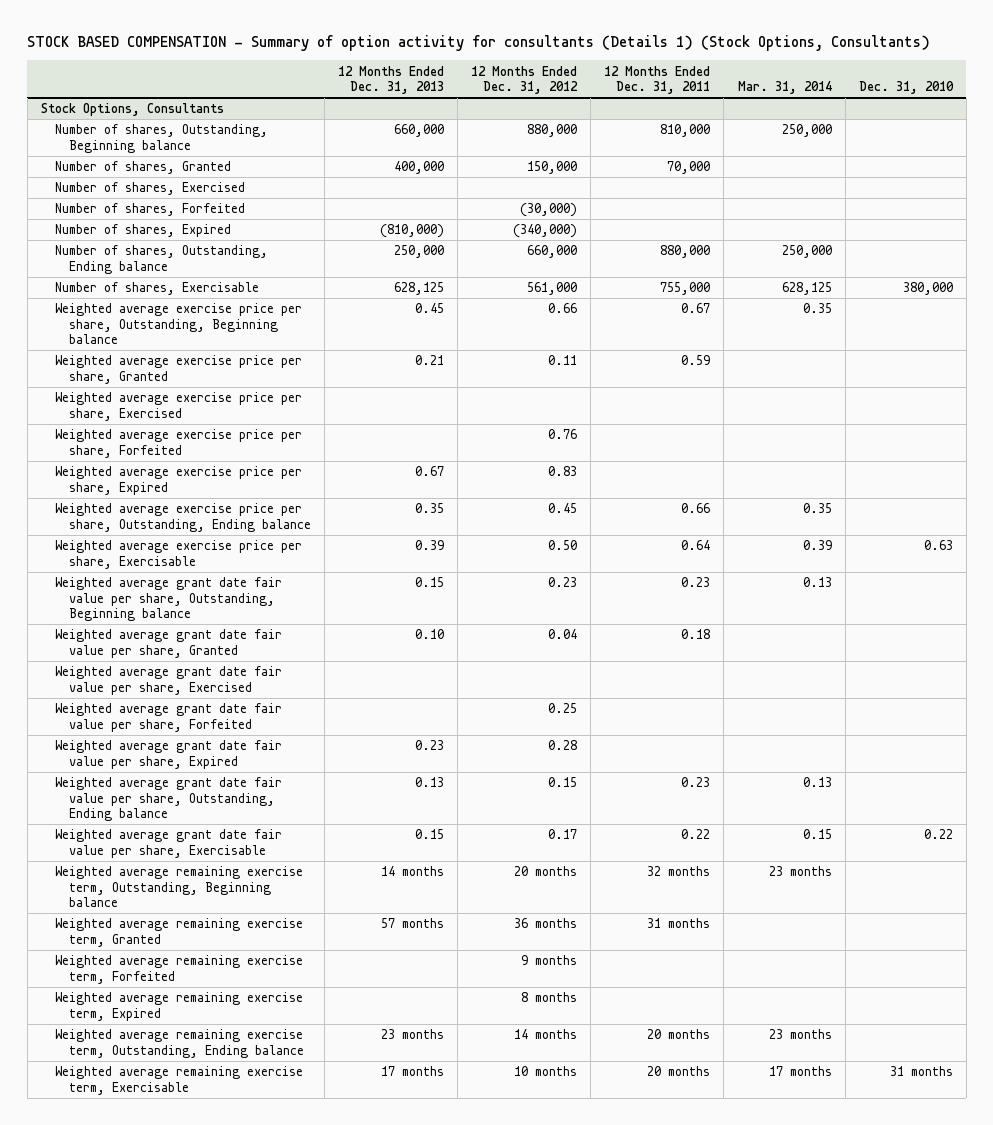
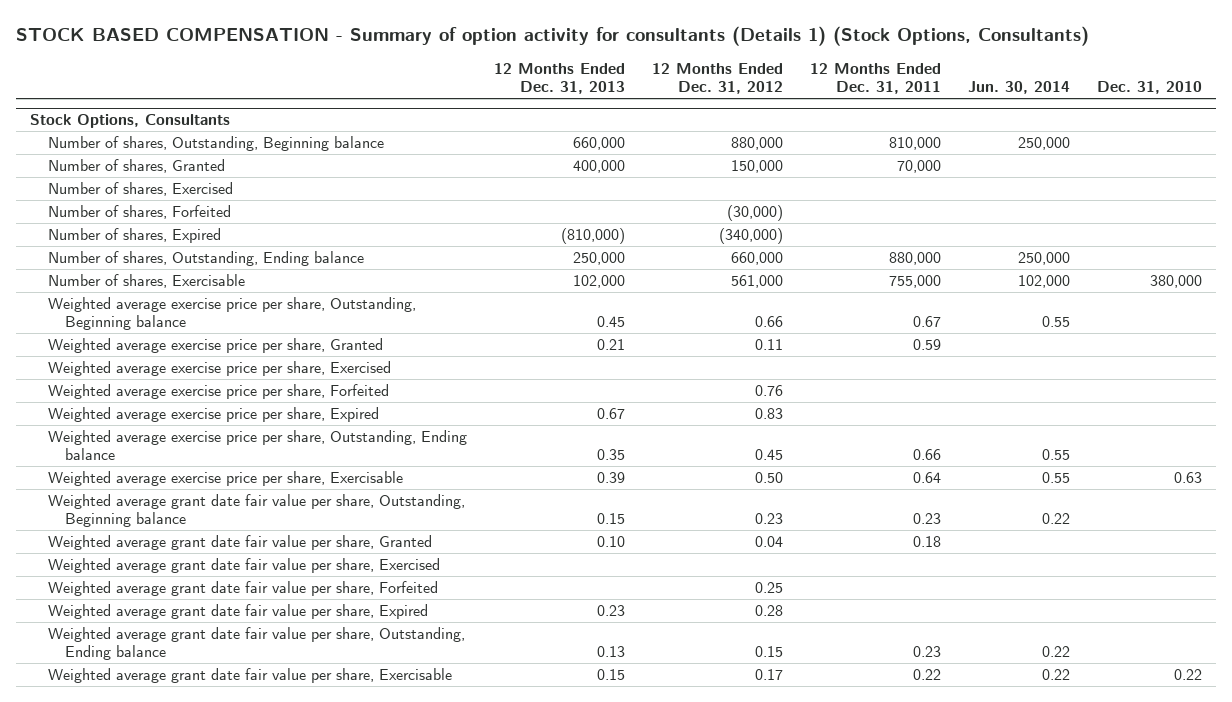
[737,80,832,94] Mar. 31, 2014 -> none
none -> [968,81,1071,95] Jun. 30, 2014
[393,282,444,296] 628,125 -> [572,274,625,288] 102,000
[54,866,303,907] Weighted average remaining exercise term, Outstanding, Beginning balance -> none
[54,918,303,947] Weighted average remaining exercise term, Granted -> none
[54,955,303,984] Weighted average remaining exercise term, Forfeited -> none
[54,992,303,1021] Weighted average remaining exercise term, Expired -> none
[54,1029,304,1058] Weighted average remaining exercise term, Outstanding, Ending balance -> none
[54,1066,303,1095] Weighted average remaining exercise term, Exercisable -> none

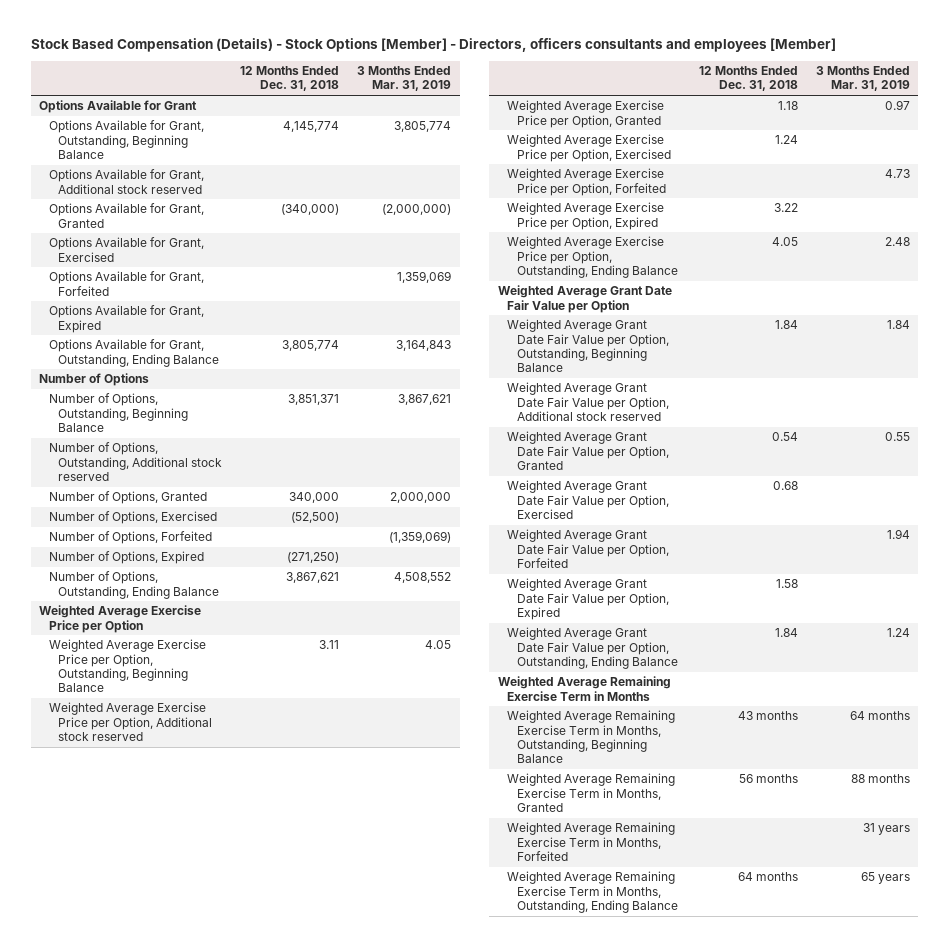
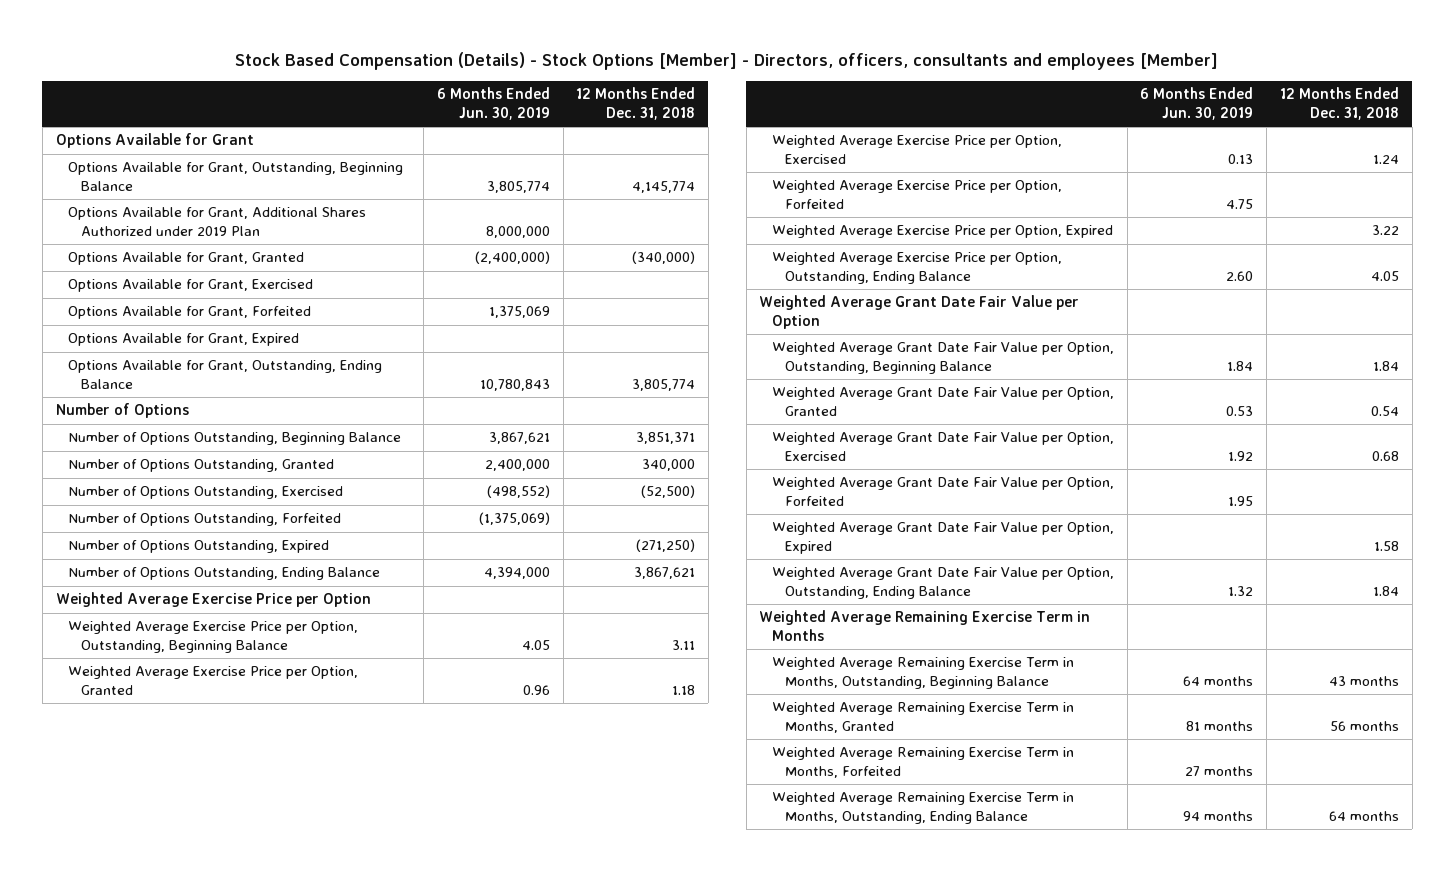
[30,37,836,52] Stock Based Compensation (Details) - Stock Options [Member] - Directors, officers consultants and employees [Member] -> [235,51,1219,70] Stock Based Compensation (Details) - Stock Options [Member] - Directors, officers, consultants and employees [Member]
[356,66,451,92] 3 Months Ended Mar. 31, 2019 -> none
none -> [436,87,550,120] 6 Months Ended Jun. 30, 2019
[48,169,204,194] Options Available for Grant, Additional stock reserved -> none
none -> [68,207,367,237] Options Available for Grant, Additional Shares Authorized under 2019 Plan
[48,442,223,481] Number of Options, Outstanding, Additional stock reserved -> none
[48,393,189,432] Number of Options, Outstanding, Beginning Balance -> [68,432,402,446] Number of Options Outstanding, Beginning Balance
[48,491,207,505] Number of Options, Granted -> [68,459,335,473] Number of Options Outstanding, Granted
[48,511,217,525] Number of Options, Exercised -> [68,486,344,500] Number of Options Outstanding, Exercised
[48,531,212,545] Number of Options, Forfeited -> [68,513,342,527] Number of Options Outstanding, Forfeited
[48,551,204,565] Number of Options, Expired -> [68,540,330,554] Number of Options Outstanding, Expired
[48,571,220,599] Number of Options, Outstanding, Ending Balance -> [68,567,381,581] Number of Options Outstanding, Ending Balance
[48,702,213,741] Weighted Average Exercise Price per Option, Additional stock reserved -> none
[507,382,669,421] Weighted Average Grant Date Fair Value per Option, Additional stock reserved -> none

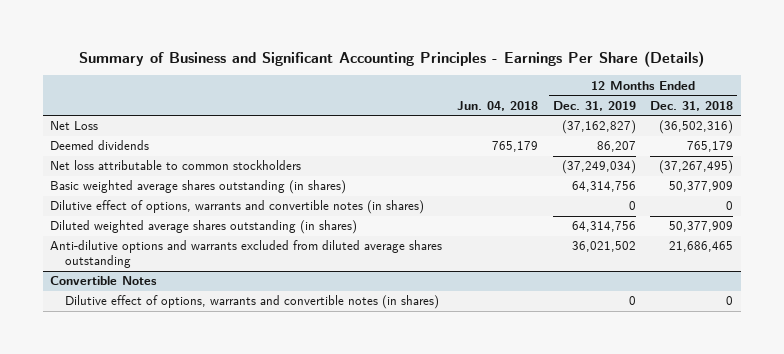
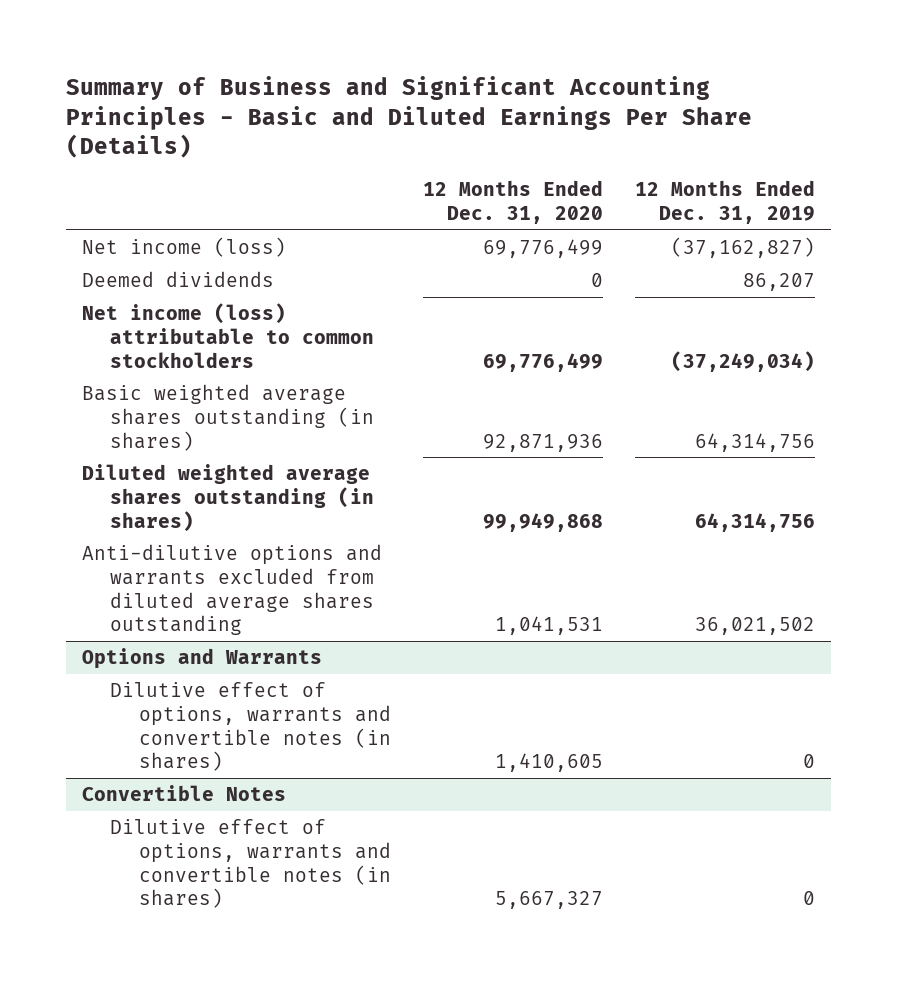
[78,50,704,67] Summary of Business and Significant Accounting Principles - Earnings Per Share (Details) -> [65,76,752,159] Summary of Business and Significant Accounting Principles - Basic and Diluted Earnings Per Share (Details)
[456,100,538,111] Jun. 04, 2018 -> none
[650,100,734,111] Dec. 31, 2018 -> none
none -> [422,180,603,225] 12 Months Ended Dec. 31, 2020
[50,121,99,131] Net Loss -> [81,236,286,257] Net income (loss)
[50,160,302,171] Net loss attributable to common stockholders -> [81,302,375,368] Net income (loss) attributable to common stockholders
[50,200,425,215] Dilutive effect of options, warrants and convertible notes (in shares) -> none
none -> [81,647,322,669] Options and Warrants
none -> [110,681,391,772] Dilutive effect of options, warrants and convertible notes (in shares)

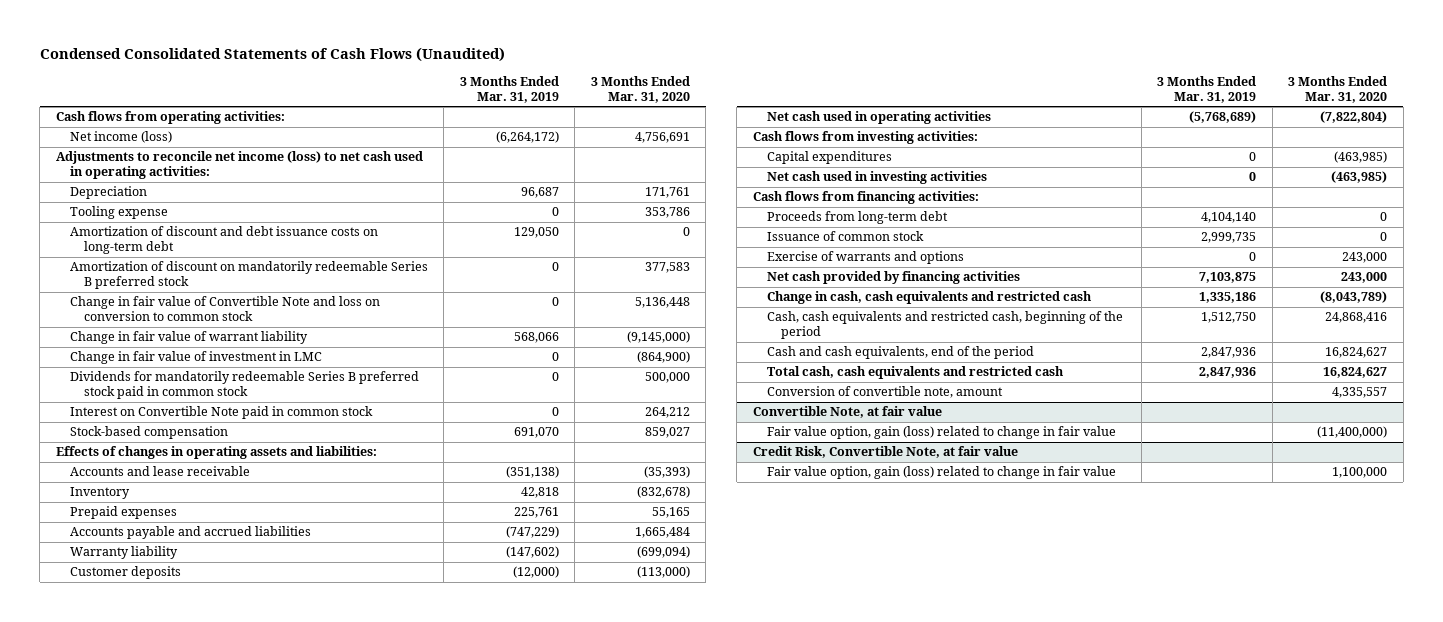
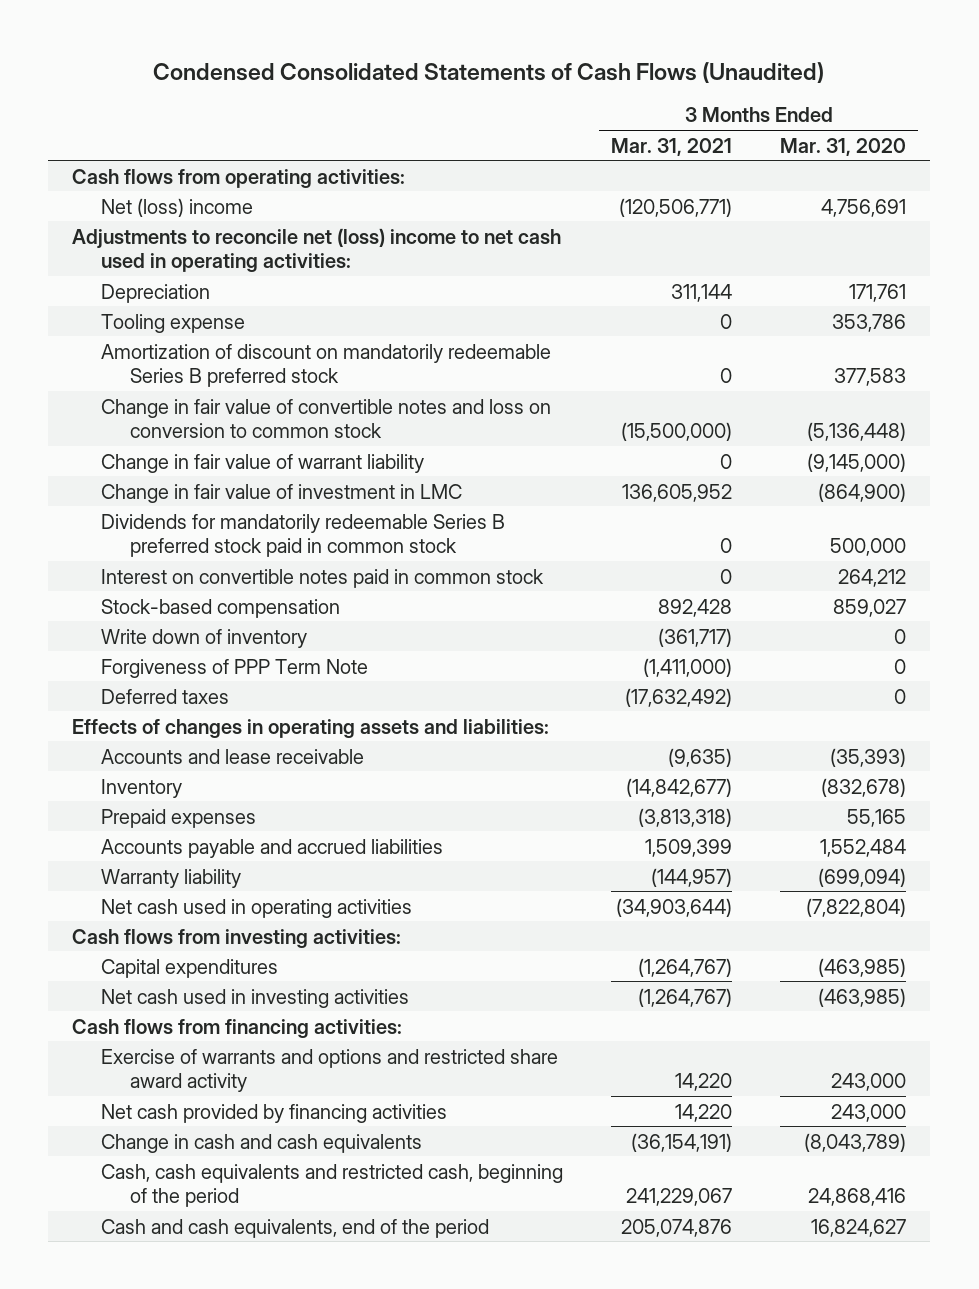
[459,75,559,104] 3 Months Ended Mar. 31, 2019 -> none
none -> [611,137,733,156] Mar. 31, 2021
[69,131,172,144] Net income (loss) -> [101,197,254,217] Net (loss) income
[55,151,423,180] Adjustments to reconcile net income (loss) to net cash used in operating activities: -> [72,227,562,273] Adjustments to reconcile net (loss) income to net cash used in operating activities:
[69,226,378,255] Amortization of discount and debt issuance costs on long-term debt -> none
[69,296,380,322] Change in fair value of Convertible Note and loss on conversion to common stock -> [101,398,552,439] Change in fair value of convertible notes and loss on conversion to common stock
[634,297,690,309] 5,136,448 -> [807,422,907,442] (5,136,448)
[69,406,373,420] Interest on Convertible Note paid in common stock -> [101,568,545,588] Interest on convertible notes paid in common stock
none -> [101,628,308,648] Write down of inventory
none -> [101,658,369,678] Forgiveness of PPP Term Note
none -> [101,688,230,704] Deferred taxes
[634,527,690,539] 1,665,484 -> [820,838,907,857] 1,552,484
[69,566,181,580] Customer deposits -> none
[767,211,949,225] Proceeds from long-term debt -> none
[767,231,925,242] Issuance of common stock -> none
[767,251,965,265] Exercise of warrants and options -> [101,1048,559,1093] Exercise of warrants and options and restricted share award activity
[767,291,1093,305] Change in cash, cash equivalents and restricted cash -> [101,1133,423,1153] Change in cash and cash equivalents
[767,366,1065,380] Total cash, cash equivalents and restricted cash -> none
[767,386,1004,399] Conversion of convertible note, amount -> none
[752,406,942,419] Convertible Note, at fair value -> none
[767,426,1117,440] Fair value option, gain (loss) related to change in fair value -> none
[752,446,1018,459] Credit Risk, Convertible Note, at fair value -> none
[767,466,1117,480] Fair value option, gain (loss) related to change in fair value -> none

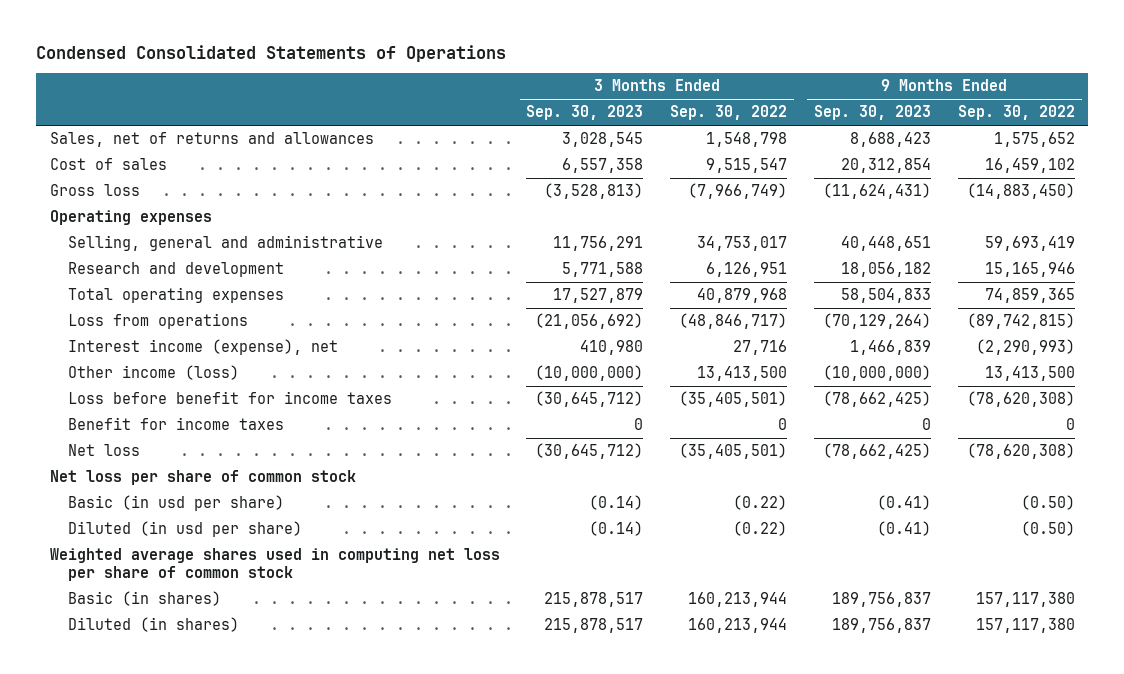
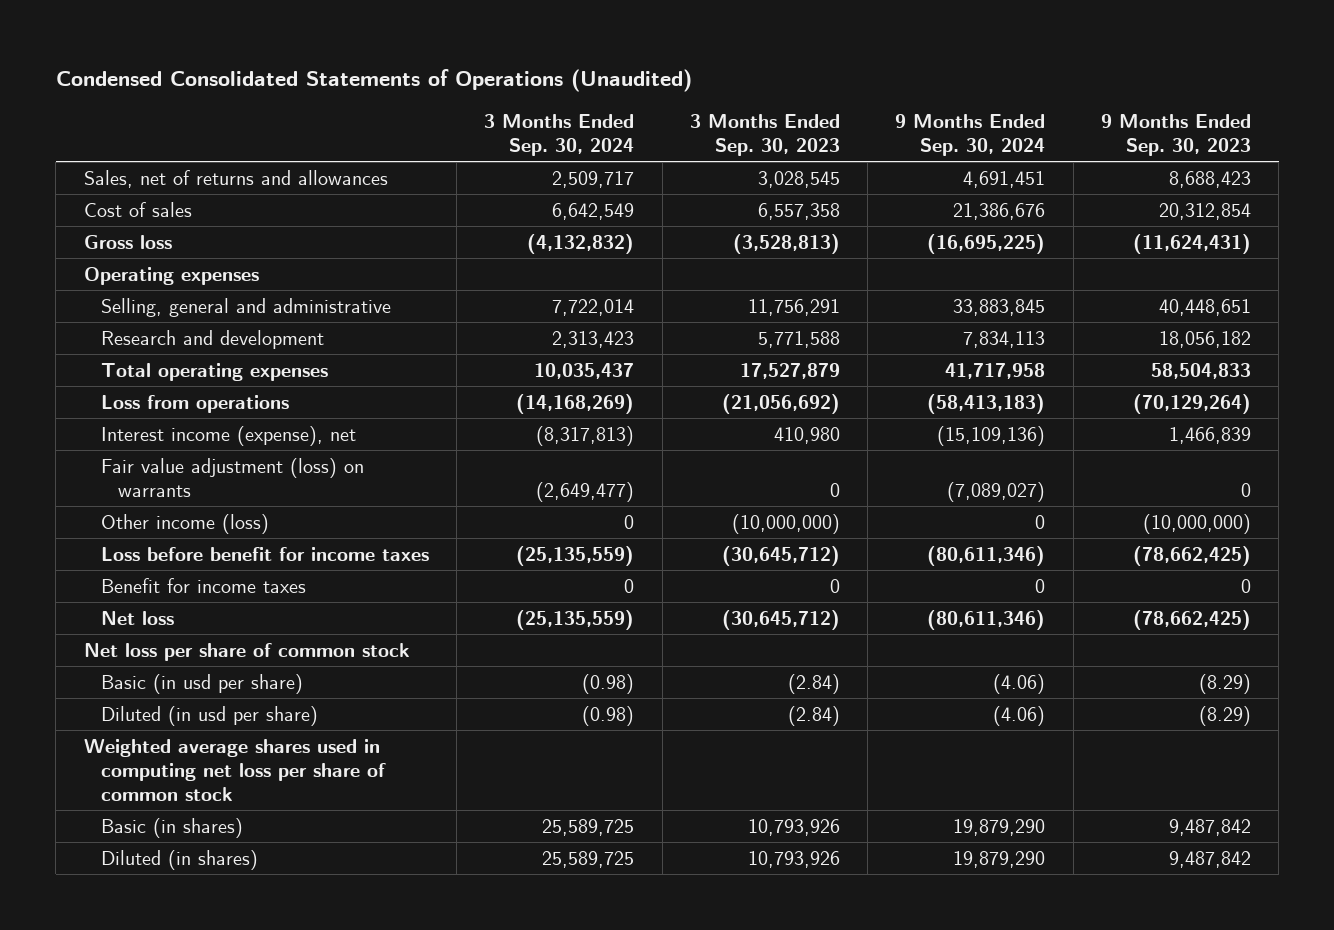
[36,44,507,62] Condensed Consolidated Statements of Operations -> [55,68,692,92] Condensed Consolidated Statements of Operations (Unaudited)
[670,105,788,121] Sep. 30, 2022 -> none
[957,105,1075,121] Sep. 30, 2022 -> none
none -> [484,113,635,156] 3 Months Ended Sep. 30, 2024
none -> [895,113,1046,156] 9 Months Ended Sep. 30, 2024
none -> [100,457,364,497] Fair value adjustment (loss) on warrants
[589,495,644,511] (0.14) -> [787,673,840,694] (2.84)
[877,495,932,511] (0.41) -> [1198,673,1251,694] (8.29)
[589,521,644,537] (0.14) -> [787,705,840,726] (2.84)
[877,521,932,537] (0.41) -> [1198,705,1251,726] (8.29)
[544,592,644,608] 215,878,517 -> [747,818,840,836] 10,793,926
[832,592,932,608] 189,756,837 -> [1168,818,1251,836] 9,487,842
[544,618,644,634] 215,878,517 -> [747,850,840,868] 10,793,926
[832,618,932,634] 189,756,837 -> [1168,850,1251,868] 9,487,842

